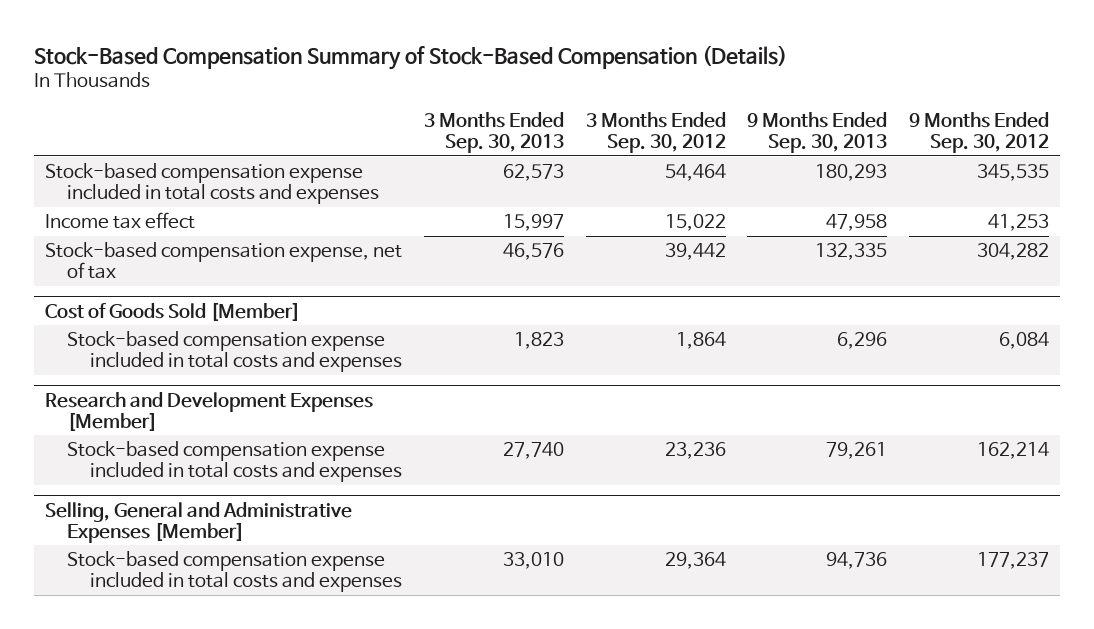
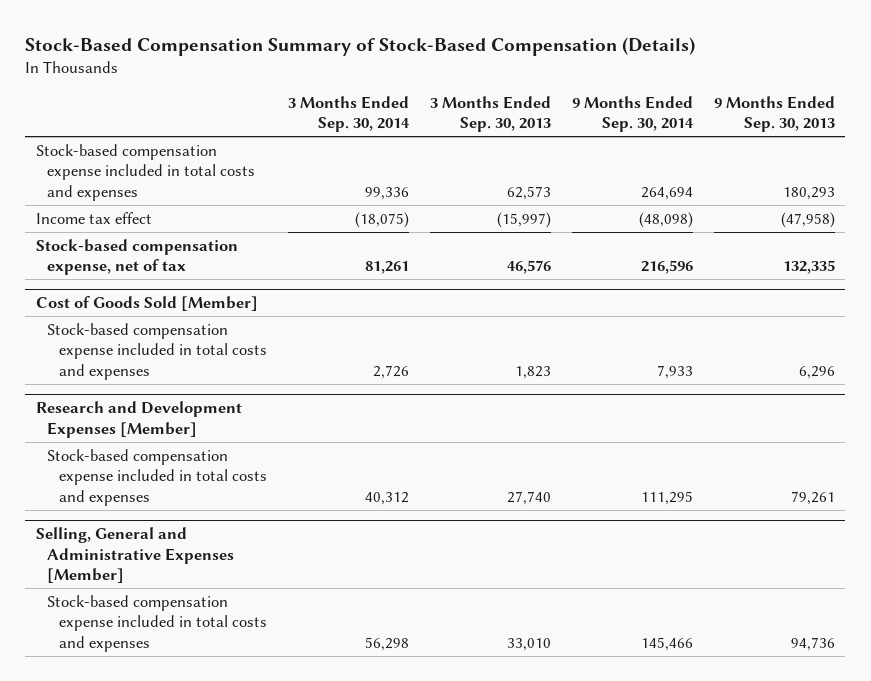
[585,111,726,153] 3 Months Ended Sep. 30, 2012 -> none
[909,111,1050,153] 9 Months Ended Sep. 30, 2012 -> none
none -> [288,95,411,133] 3 Months Ended Sep. 30, 2014
none -> [571,95,694,133] 9 Months Ended Sep. 30, 2014
[502,213,564,231] 15,997 -> [497,211,552,228] (15,997)
[826,213,888,231] 47,958 -> [780,211,835,228] (47,958)

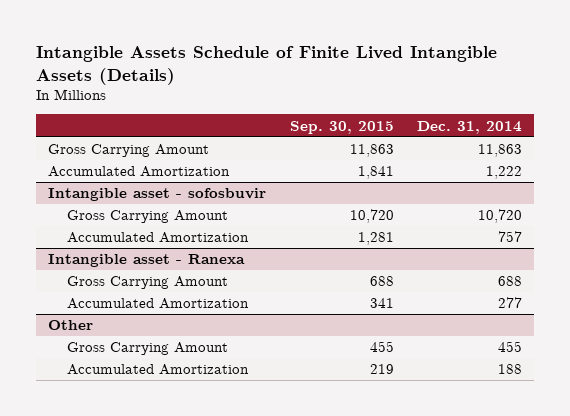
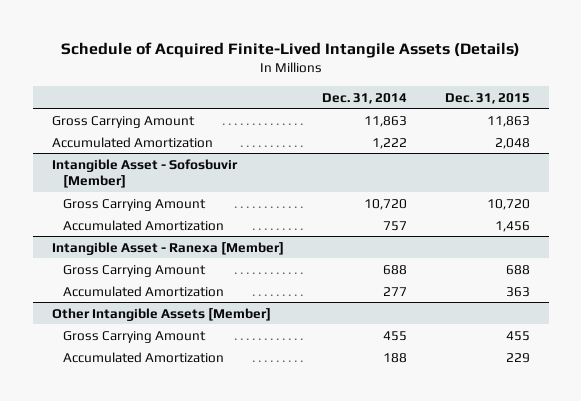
[36,46,498,85] Intangible Assets Schedule of Finite Lived Intangible Assets (Details) -> [60,41,520,58] Schedule of Acquired Finite-Lived Intangile Assets (Details)
[289,120,394,134] Sep. 30, 2015 -> none
none -> [444,92,530,104] Dec. 31, 2015
[47,188,266,202] Intangible asset - sofosbuvir -> [51,158,238,189] Intangible Asset - Sofosbuvir [Member]
[47,254,245,268] Intangible asset - Ranexa -> [51,241,284,255] Intangible Asset - Ranexa [Member]
[47,320,93,331] Other -> [51,307,271,321] Other Intangible Assets [Member]

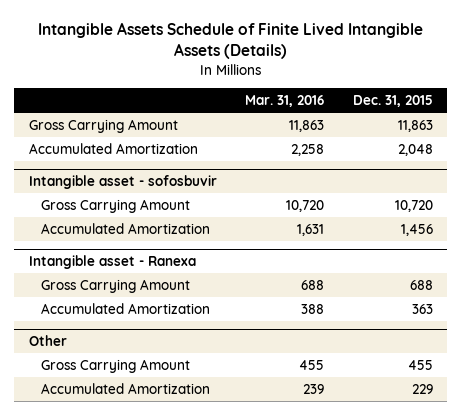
[60,41,520,58] Schedule of Acquired Finite-Lived Intangile Assets (Details) -> [37,22,423,60] Intangible Assets Schedule of Finite Lived Intangible Assets (Details)
[321,92,407,104] Dec. 31, 2014 -> none
none -> [245,95,325,108] Mar. 31, 2016
[51,158,238,189] Intangible Asset - Sofosbuvir [Member] -> [28,174,217,189] Intangible asset - sofosbuvir
[51,241,284,255] Intangible Asset - Ranexa [Member] -> [28,254,196,269] Intangible asset - Ranexa
[51,307,271,321] Other Intangible Assets [Member] -> [28,334,67,346] Other

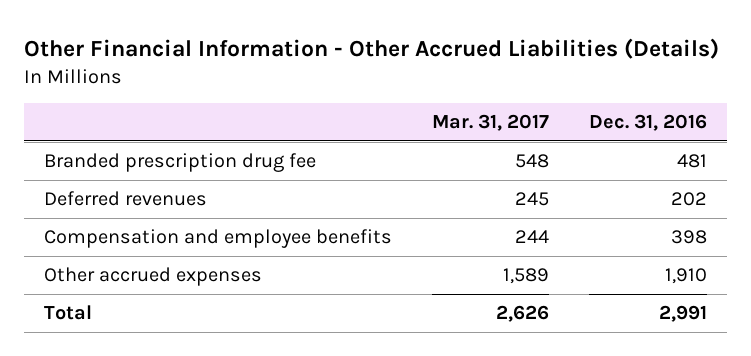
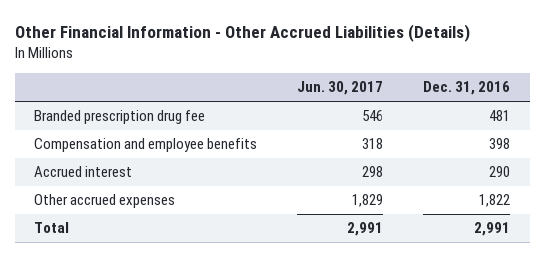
[432,114,550,132] Mar. 31, 2017 -> none
none -> [297,81,384,96] Jun. 30, 2017
[44,191,208,207] Deferred revenues -> none
none -> [34,166,133,178] Accrued interest
[665,268,708,285] 1,910 -> [478,194,510,208] 1,822

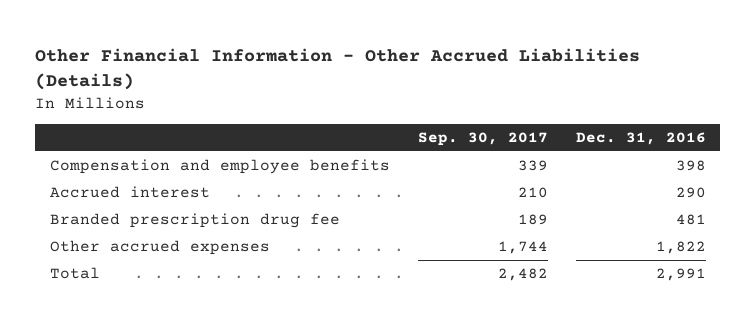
[297,81,384,96] Jun. 30, 2017 -> none
none -> [417,132,548,147] Sep. 30, 2017
[34,110,206,125] Branded prescription drug fee -> [49,213,340,229] Branded prescription drug fee

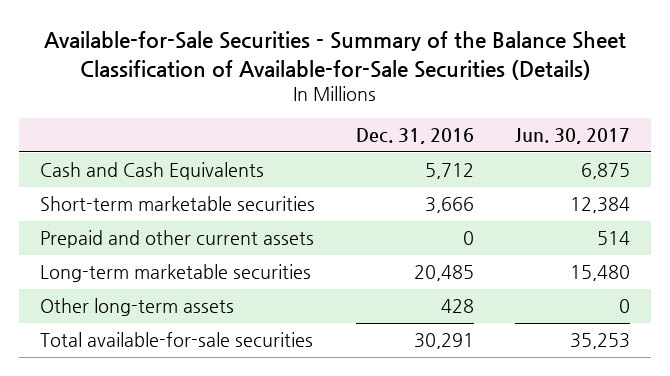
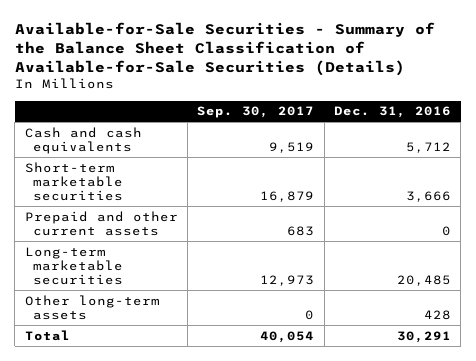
[515,128,631,145] Jun. 30, 2017 -> none
none -> [197,106,315,119] Sep. 30, 2017
[40,162,265,181] Cash and Cash Equivalents -> [24,126,142,154] Cash and cash equivalents
[40,332,314,348] Total available-for-sale securities -> [24,329,70,341] Total

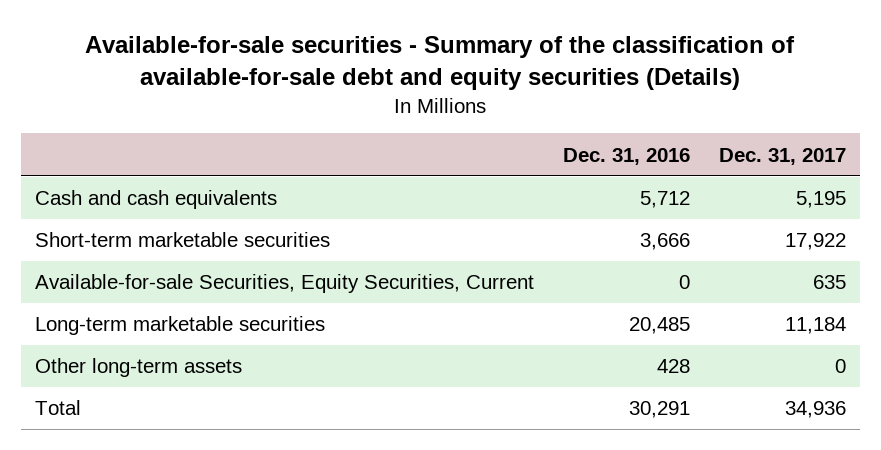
[14,21,435,76] Available-for-Sale Securities - Summary of the Balance Sheet Classification of Available-for-Sale Securities (Details) -> [85,35,796,90] Available-for-sale securities - Summary of the classification of available-for-sale debt and equity securities (Details)
[197,106,315,119] Sep. 30, 2017 -> none
none -> [718,147,846,165] Dec. 31, 2017
[24,210,178,236] Prepaid and other current assets -> [34,274,534,294] Available-for-sale Securities, Equity Securities, Current

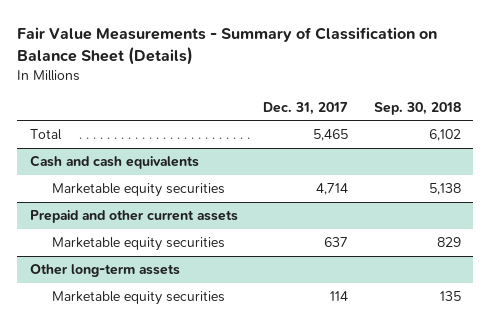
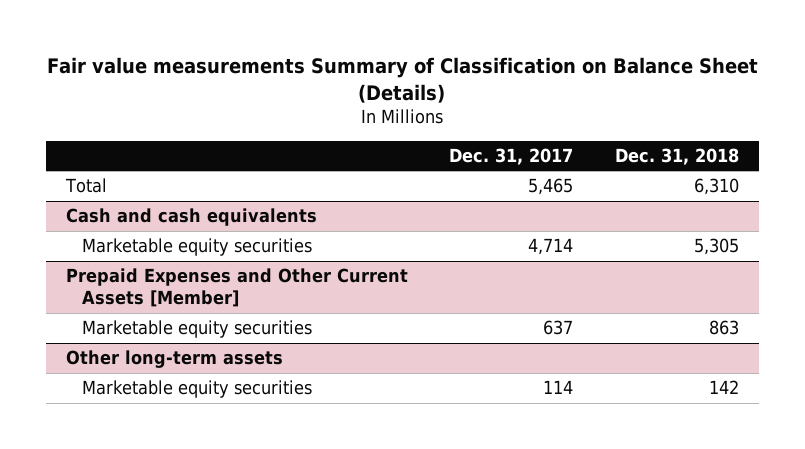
[16,26,437,65] Fair Value Measurements - Summary of Classification on Balance Sheet (Details) -> [47,56,759,103] Fair value measurements Summary of Classification on Balance Sheet (Details)
[373,101,461,115] Sep. 30, 2018 -> none
none -> [614,147,739,165] Dec. 31, 2018
[29,210,238,224] Prepaid and other current assets -> [66,268,409,308] Prepaid Expenses and Other Current Assets [Member]

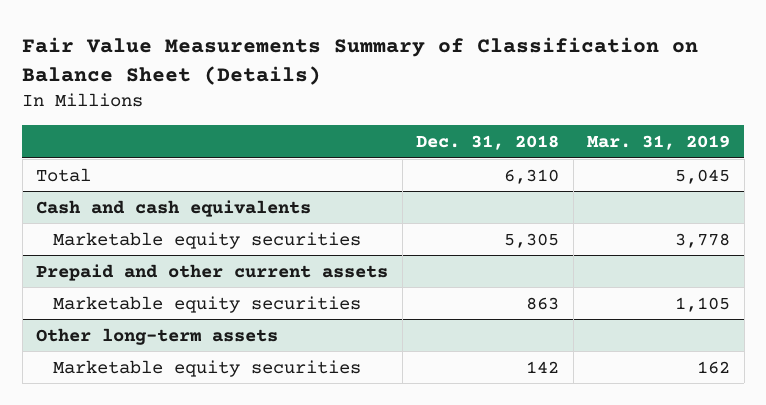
[47,56,759,103] Fair value measurements Summary of Classification on Balance Sheet (Details) -> [22,36,699,85] Fair Value Measurements Summary of Classification on Balance Sheet (Details)
[449,147,574,165] Dec. 31, 2017 -> none
none -> [587,135,731,151] Mar. 31, 2019
[66,268,409,308] Prepaid Expenses and Other Current Assets [Member] -> [36,263,389,281] Prepaid and other current assets

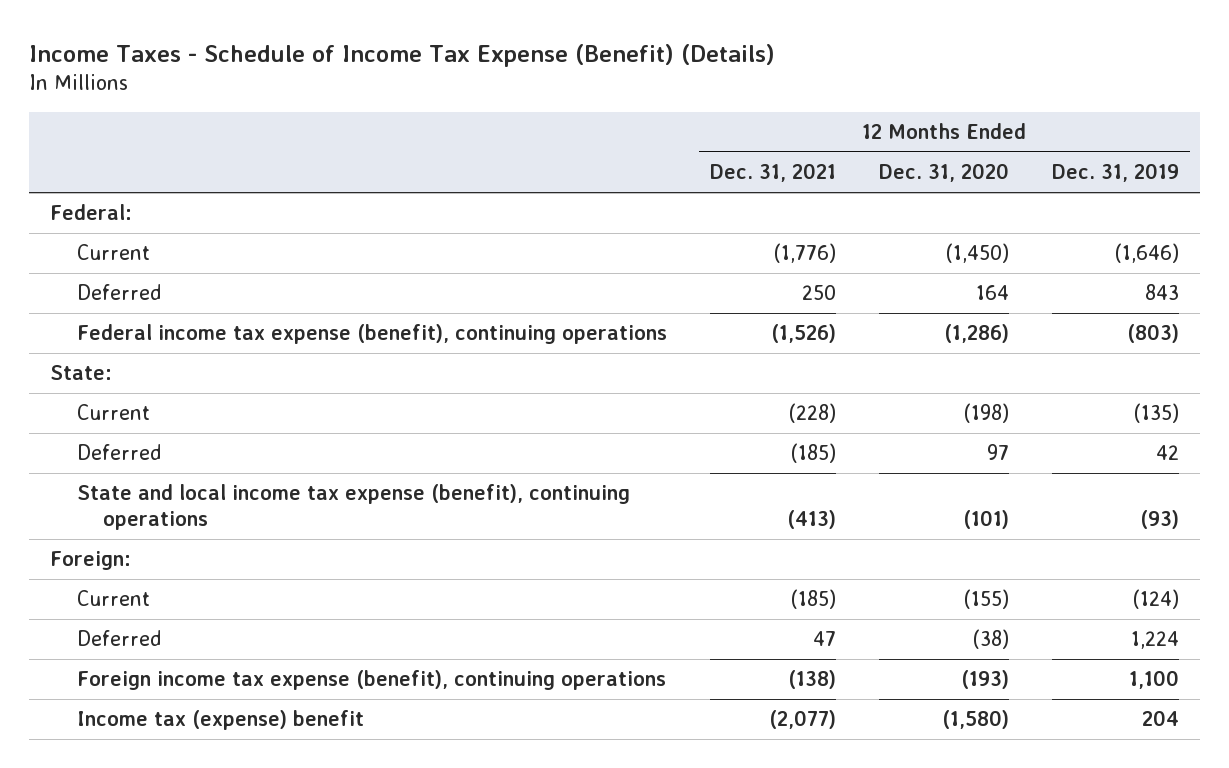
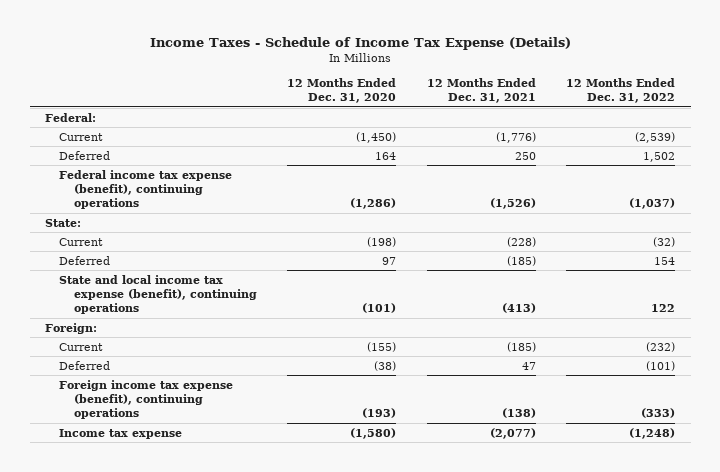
[28,43,775,67] Income Taxes - Schedule of Income Tax Expense (Benefit) (Details) -> [150,37,572,51] Income Taxes - Schedule of Income Tax Expense (Details)
[1051,163,1179,183] Dec. 31, 2019 -> none
none -> [566,78,676,104] 12 Months Ended Dec. 31, 2022
[76,710,364,731] Income tax (expense) benefit -> [59,428,183,439] Income tax expense

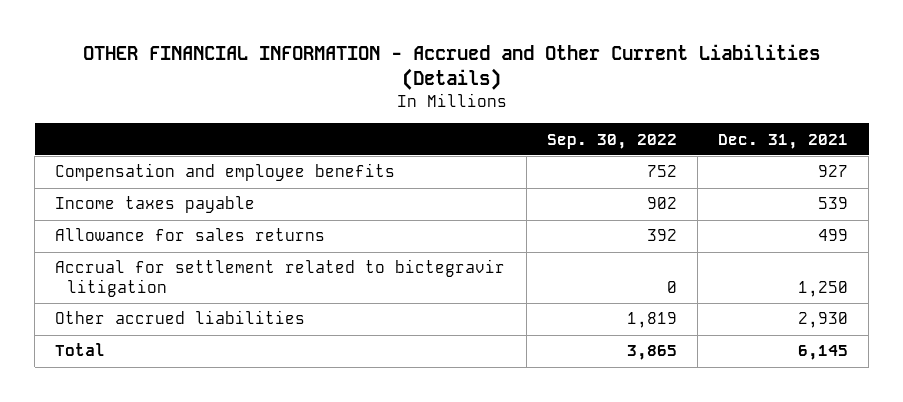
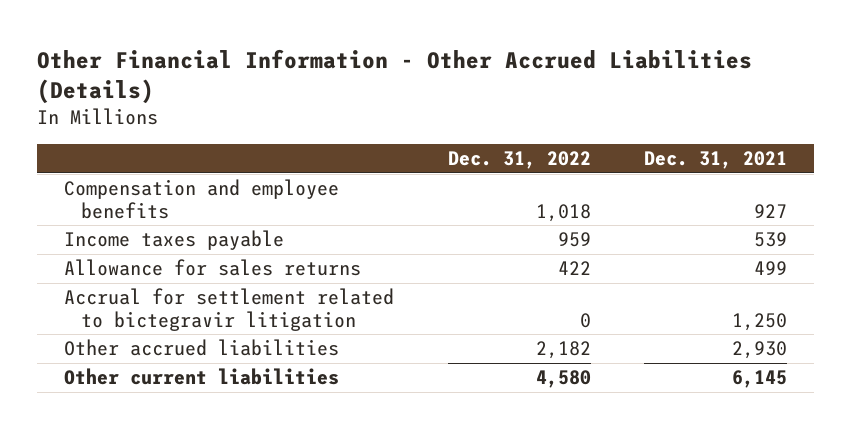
[82,43,820,91] OTHER FINANCIAL INFORMATION - Accrued and Other Current Liabilities (Details) -> [37,48,753,105] Other Financial Information - Other Accrued Liabilities (Details)
[546,133,677,149] Sep. 30, 2022 -> none
none -> [447,151,591,170] Dec. 31, 2022
[55,343,106,357] Total -> [64,368,340,386] Other current liabilities

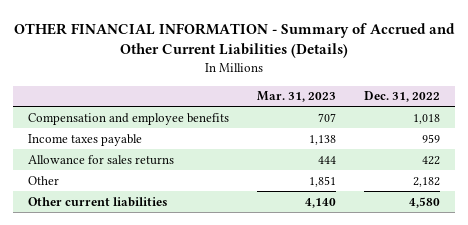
[37,48,753,105] Other Financial Information - Other Accrued Liabilities (Details) -> [14,22,456,59] OTHER FINANCIAL INFORMATION - Summary of Accrued and Other Current Liabilities (Details)
[644,151,788,170] Dec. 31, 2021 -> none
none -> [257,91,337,103] Mar. 31, 2023
[64,288,395,331] Accrual for settlement related to bictegravir litigation -> none
[64,339,340,357] Other accrued liabilities -> [27,175,59,185] Other

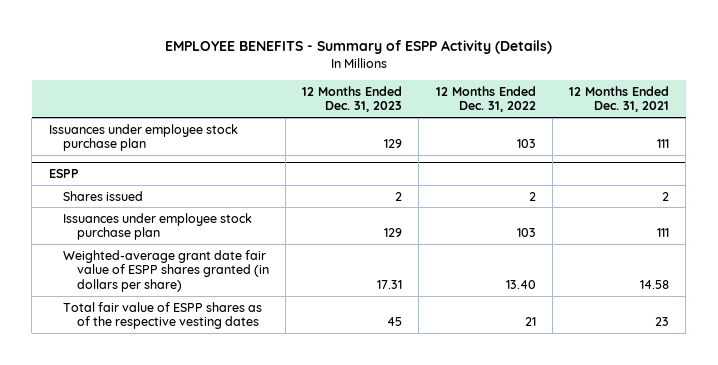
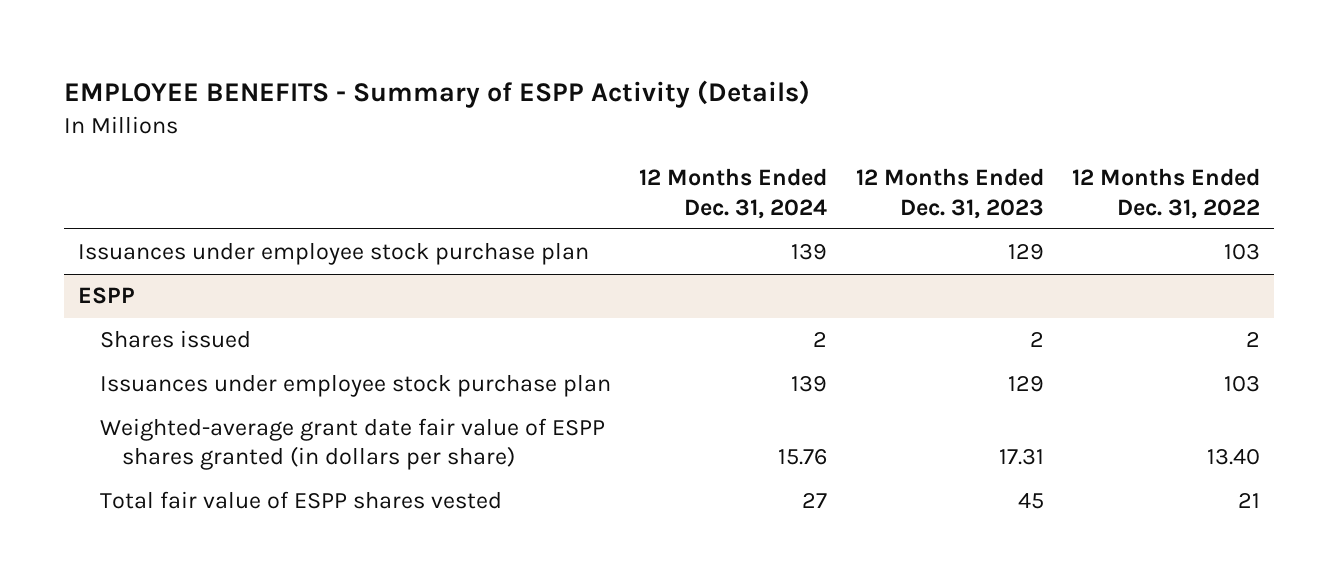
[568,85,669,113] 12 Months Ended Dec. 31, 2021 -> none
none -> [639,168,828,219] 12 Months Ended Dec. 31, 2024
[62,301,262,330] Total fair value of ESPP shares as of the respective vesting dates -> [100,491,503,510] Total fair value of ESPP shares vested

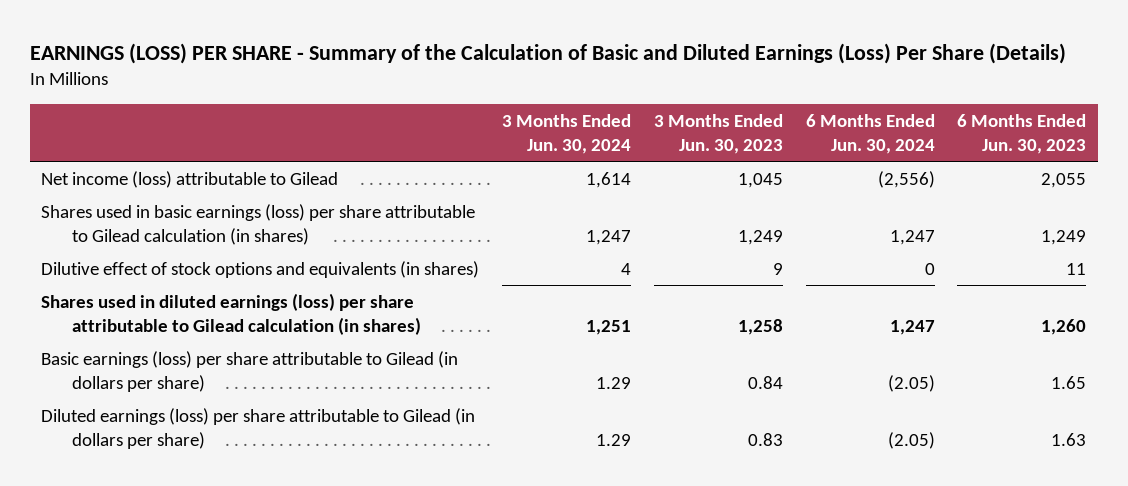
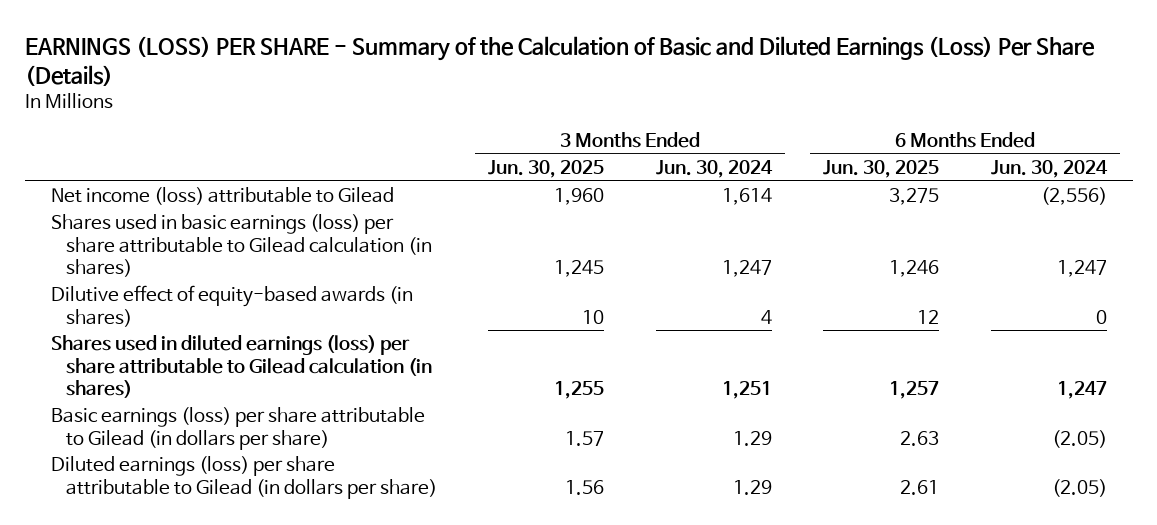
[653,113,783,154] 3 Months Ended Jun. 30, 2023 -> none
[957,113,1087,154] 6 Months Ended Jun. 30, 2023 -> none
none -> [488,160,605,179] Jun. 30, 2025
none -> [823,160,940,179] Jun. 30, 2025
[41,260,480,278] Dilutive effect of stock options and equivalents (in shares) -> [50,285,413,327] Dilutive effect of equity-based awards (in shares)

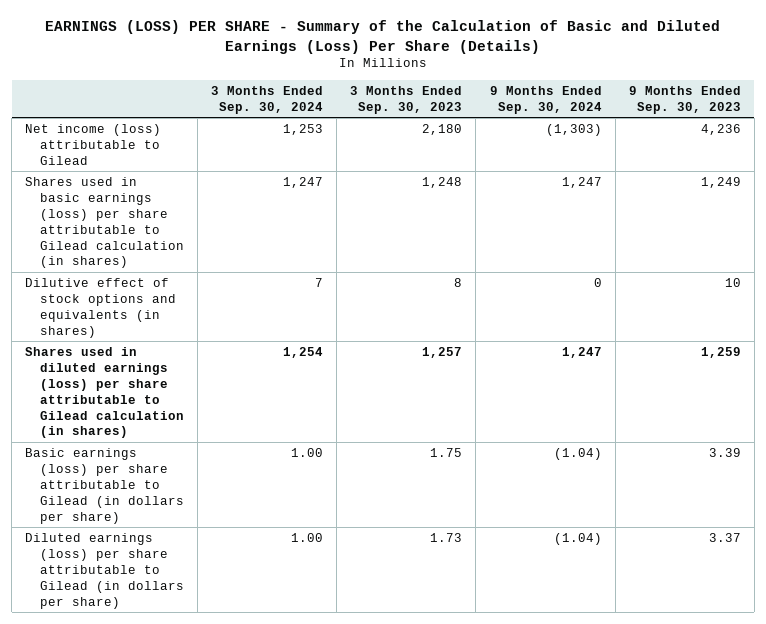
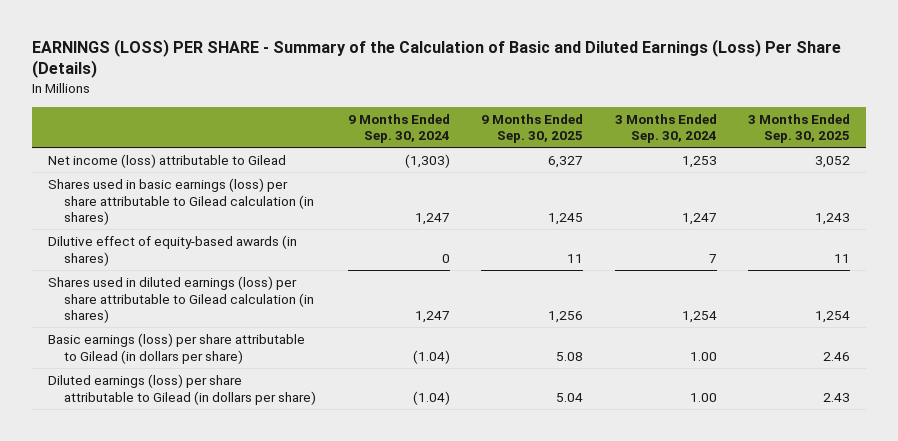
[350,85,463,114] 3 Months Ended Sep. 30, 2023 -> none
[628,85,741,114] 9 Months Ended Sep. 30, 2023 -> none
none -> [481,113,584,144] 9 Months Ended Sep. 30, 2025
none -> [748,113,851,144] 3 Months Ended Sep. 30, 2025
[25,277,177,338] Dilutive effect of stock options and equivalents (in shares) -> [47,235,297,266] Dilutive effect of equity-based awards (in shares)

